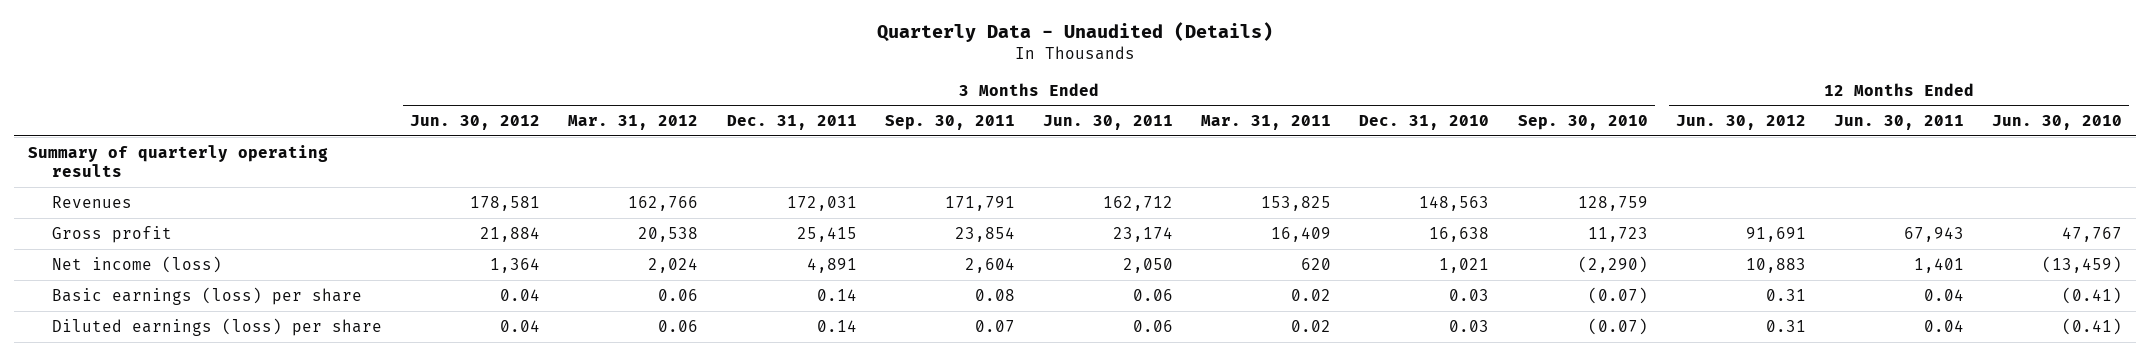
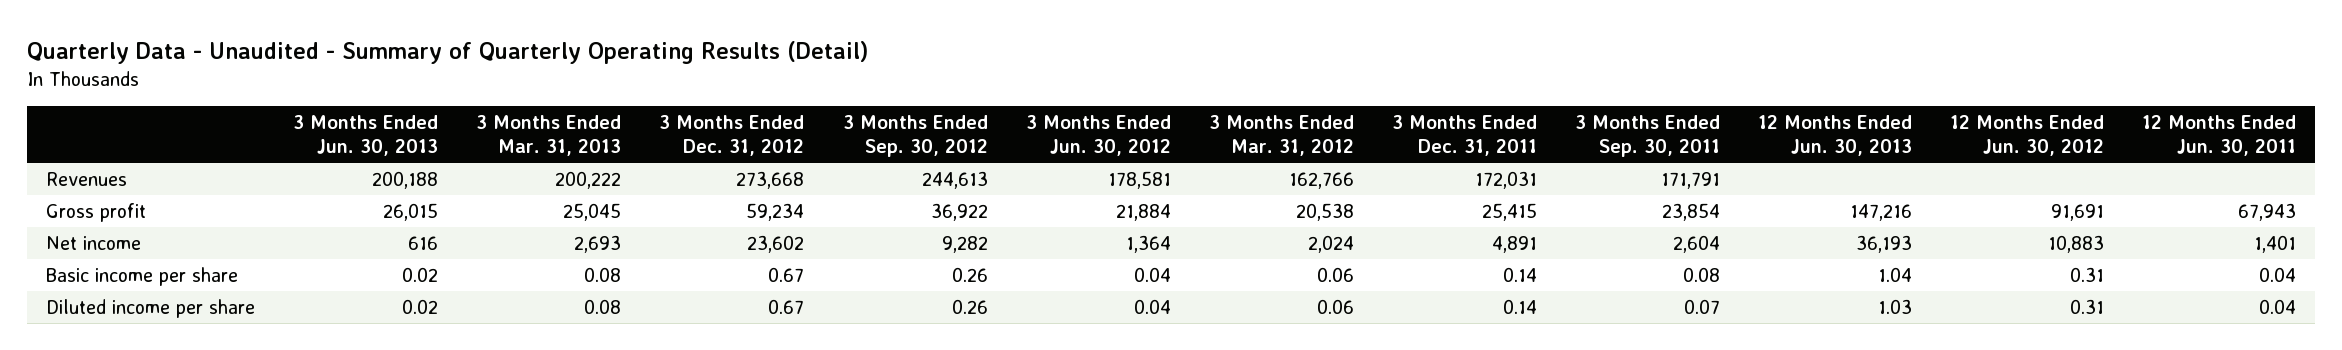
[876,22,1273,43] Quarterly Data - Unaudited (Details) -> [27,40,869,64] Quarterly Data - Unaudited - Summary of Quarterly Operating Results (Detail)
[1042,115,1173,131] Jun. 30, 2011 -> none
[1201,115,1332,131] Mar. 31, 2011 -> none
[1359,115,1490,131] Dec. 31, 2010 -> none
[1517,115,1648,131] Sep. 30, 2010 -> none
[1992,115,2123,131] Jun. 30, 2010 -> none
none -> [293,115,439,156] 3 Months Ended Jun. 30, 2013
none -> [476,115,622,156] 3 Months Ended Mar. 31, 2013
none -> [659,115,805,156] 3 Months Ended Dec. 31, 2012
none -> [842,115,988,157] 3 Months Ended Sep. 30, 2012
none -> [1757,115,1912,156] 12 Months Ended Jun. 30, 2013
[27,144,328,177] Summary of quarterly operating results -> none
[52,255,223,273] Net income (loss) -> [46,235,142,250] Net income
[52,286,363,305] Basic earnings (loss) per share -> [46,266,239,286] Basic income per share
[52,317,383,336] Diluted earnings (loss) per share -> [46,298,256,318] Diluted income per share

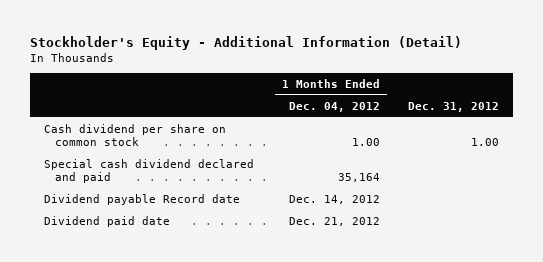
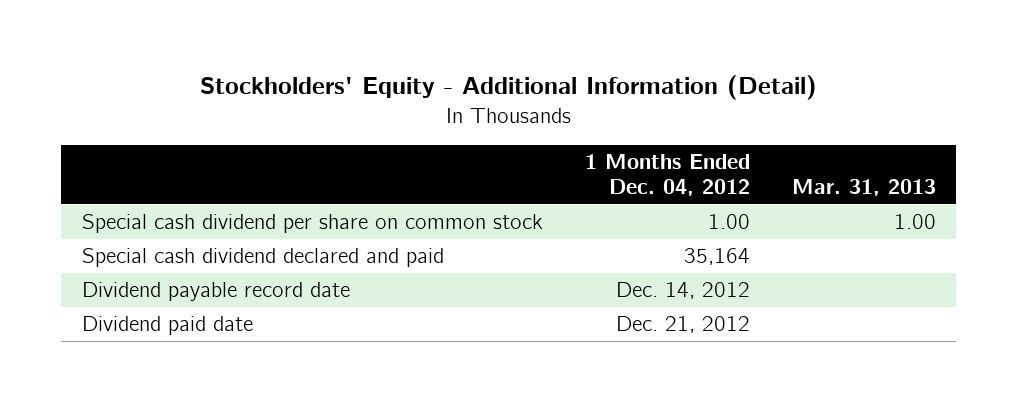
[30,36,463,51] Stockholder's Equity - Additional Information (Detail) -> [199,75,817,101] Stockholders' Equity - Additional Information (Detail)
[407,101,499,112] Dec. 31, 2012 -> none
none -> [791,179,936,197] Mar. 31, 2013
[44,123,227,147] Cash dividend per share on common stock -> [82,214,544,234] Special cash dividend per share on common stock
[44,193,241,205] Dividend payable Record date -> [82,282,351,302] Dividend payable record date

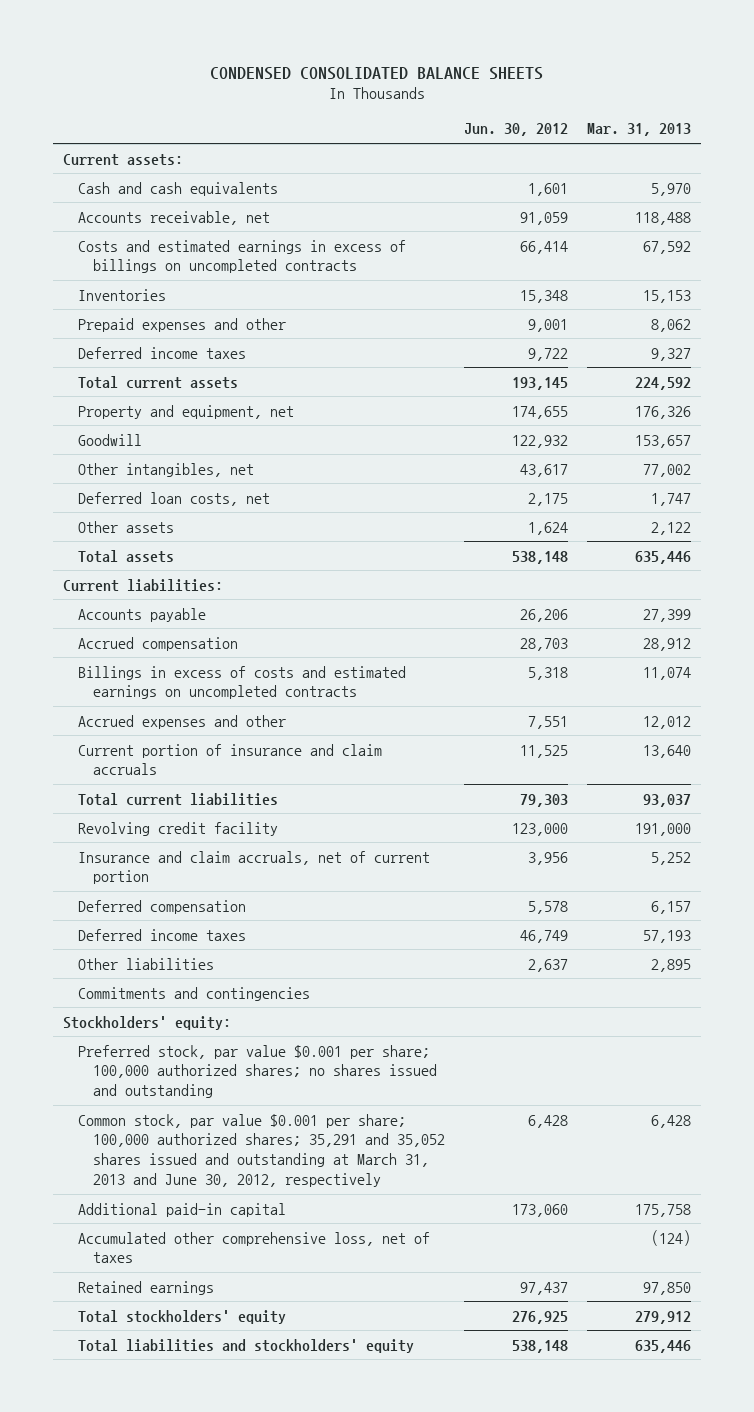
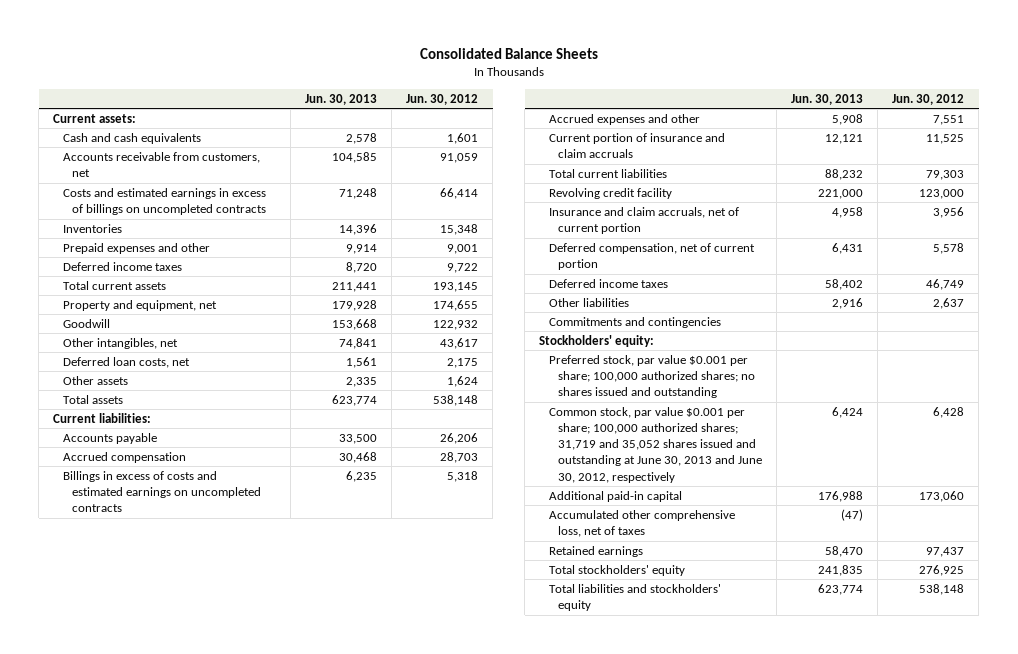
[210,66,544,80] CONDENSED CONSOLIDATED BALANCE SHEETS -> [419,47,598,59] Consolidated Balance Sheets
[587,123,692,137] Mar. 31, 2013 -> none
none -> [305,93,378,105] Jun. 30, 2013
[77,210,270,225] Accounts receivable, net -> [62,151,260,178] Accounts receivable from customers, net
[77,899,246,914] Deferred compensation -> [548,242,755,271] Deferred compensation, net of current portion
[77,1113,445,1188] Common stock, par value $0.001 per share; 100,000 authorized shares; 35,291 and 35,052 shares issued and outstanding at March 31, 2013 and June 30, 2012, respectively -> [548,406,763,483] Common stock, par value $0.001 per share; 100,000 authorized shares; 31,719 and 35,052 shares issued and outstanding at June 30, 2013 and June 30, 2012, respectively

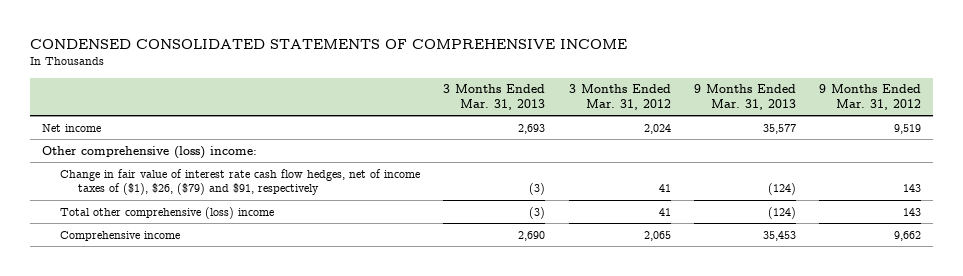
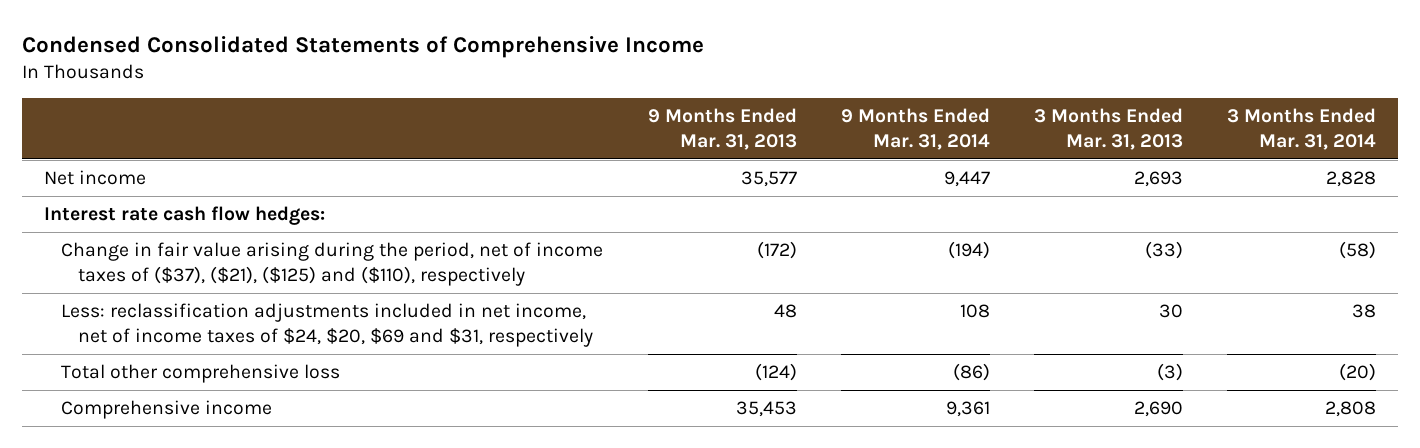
[29,38,627,49] CONDENSED CONSOLIDATED STATEMENTS OF COMPREHENSIVE INCOME -> [22,36,705,59] Condensed Consolidated Statements of Comprehensive Income
[568,84,671,110] 3 Months Ended Mar. 31, 2012 -> none
[819,84,922,110] 9 Months Ended Mar. 31, 2012 -> none
none -> [840,108,990,150] 9 Months Ended Mar. 31, 2014
none -> [1227,108,1377,150] 3 Months Ended Mar. 31, 2014
[41,145,257,159] Other comprehensive (loss) income: -> none
[59,168,420,196] Change in fair value of interest rate cash flow hedges, net of income taxes of ($1), $26, ($79) and $91, respectively -> none
none -> [44,206,326,226] Interest rate cash flow hedges:
none -> [61,242,604,286] Change in fair value arising during the period, net of income taxes of ($37), ($21), ($125) and ($110), respectively
none -> [61,303,594,347] Less: reclassification adjustments included in net income, net of income taxes of $24, $20, $69 and $31, respectively
[59,206,274,219] Total other comprehensive (loss) income -> [61,364,341,384] Total other comprehensive loss

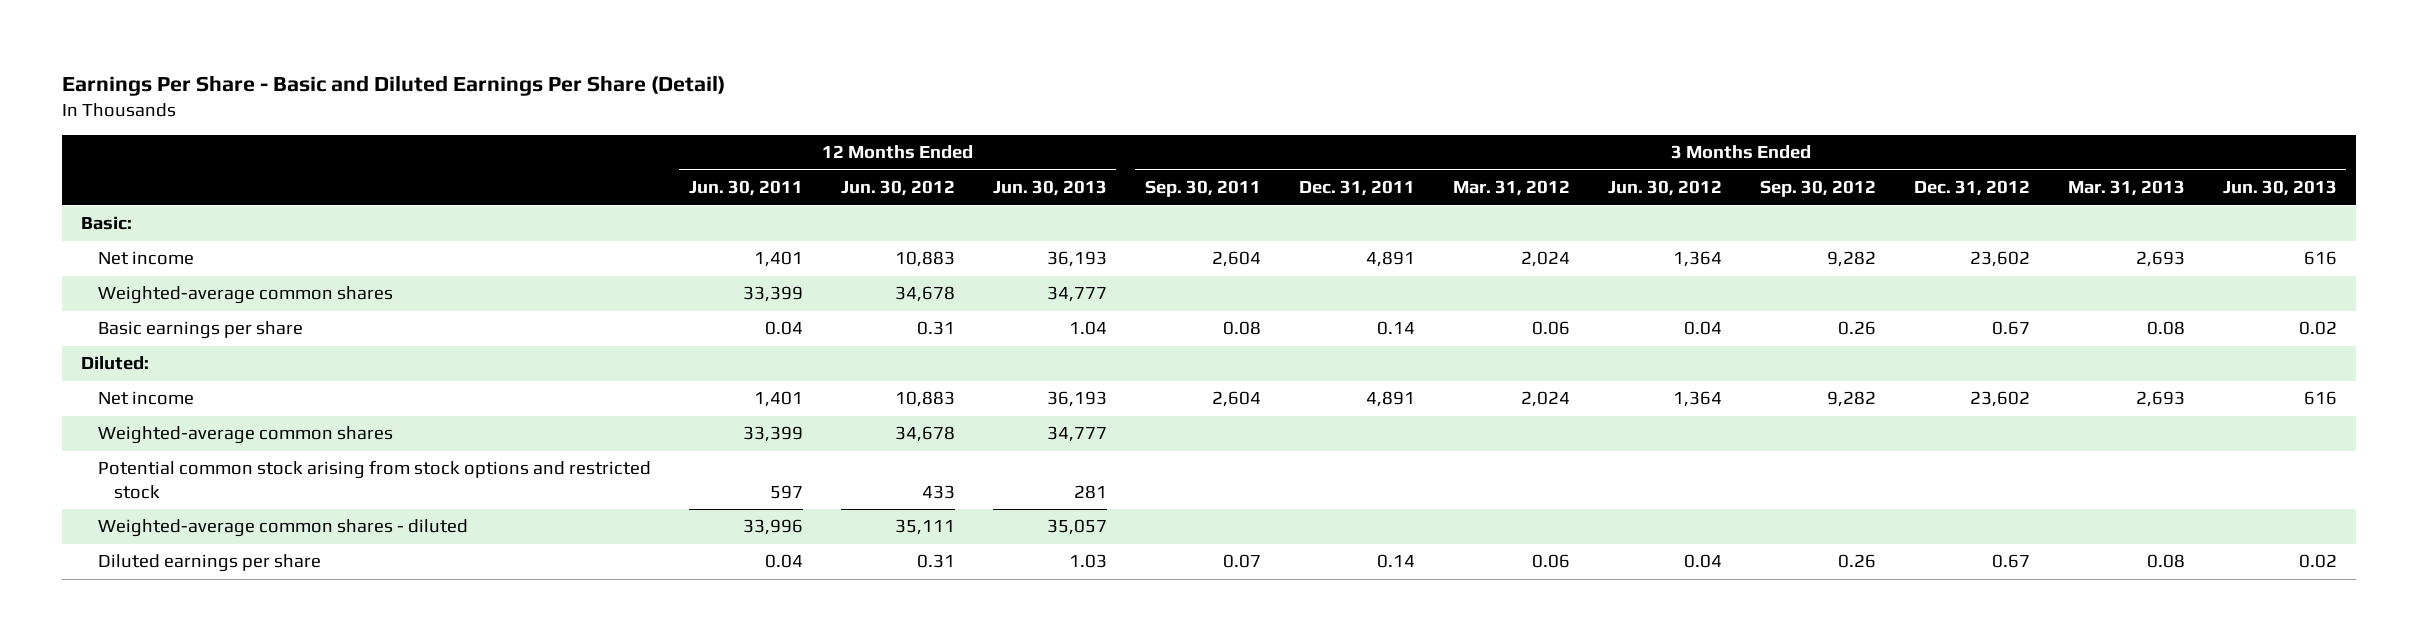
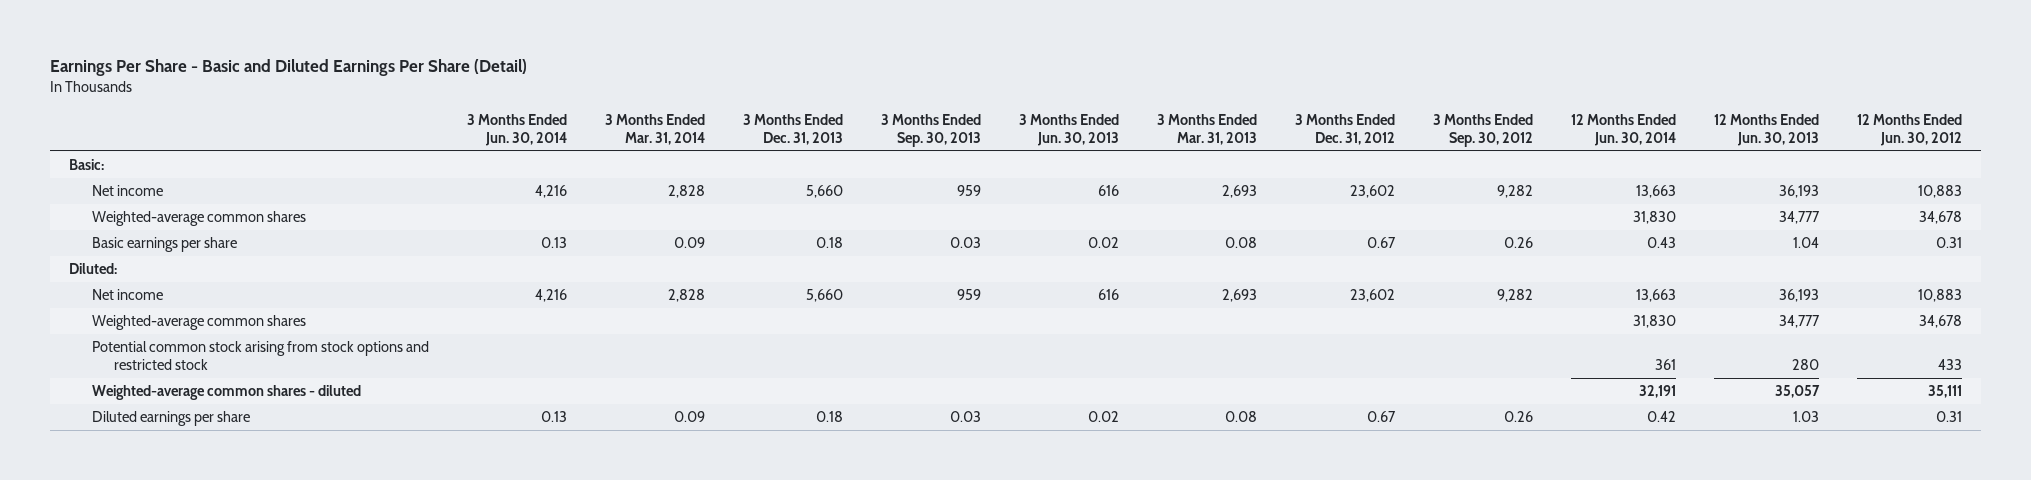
[688,180,803,197] Jun. 30, 2011 -> none
[1144,180,1261,198] Sep. 30, 2011 -> none
[1298,180,1415,197] Dec. 31, 2011 -> none
[1452,180,1570,197] Mar. 31, 2012 -> none
[1607,180,1722,197] Jun. 30, 2012 -> none
none -> [466,114,567,146] 3 Months Ended Jun. 30, 2014
none -> [604,114,705,145] 3 Months Ended Mar. 31, 2014
none -> [742,114,843,145] 3 Months Ended Dec. 31, 2013
none -> [880,114,981,147] 3 Months Ended Sep. 30, 2013
none -> [1571,114,1677,146] 12 Months Ended Jun. 30, 2014
[1073,484,1107,499] 281 -> [1792,359,1820,371] 280

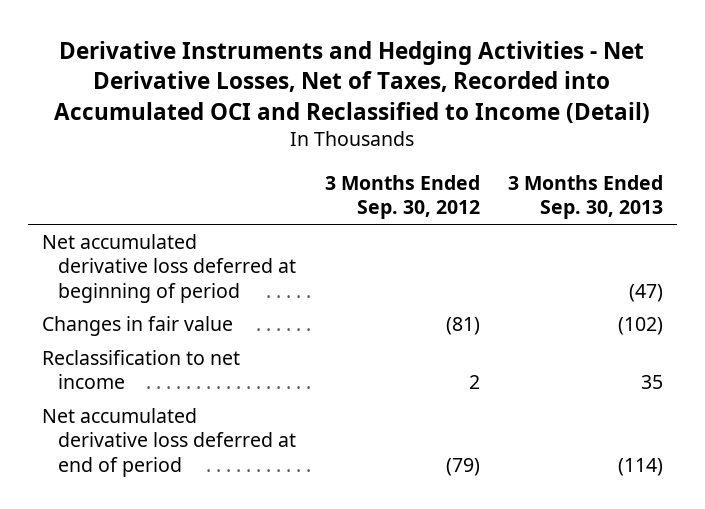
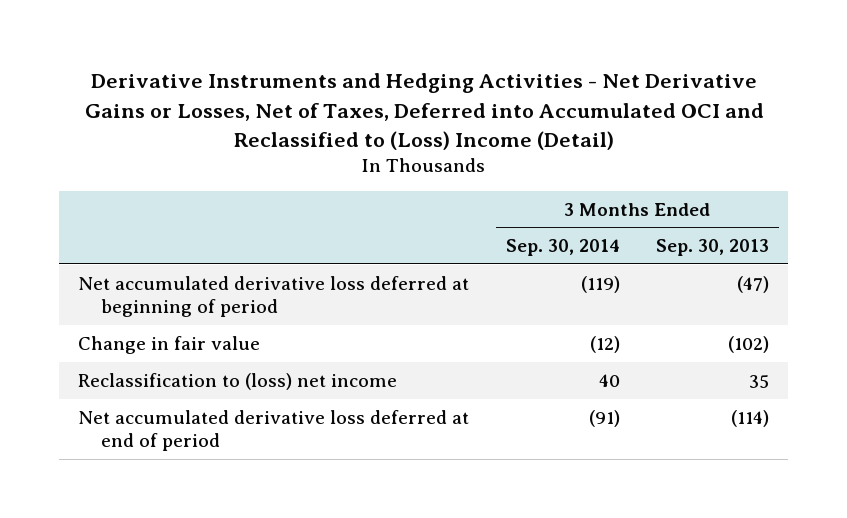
[54,40,651,123] Derivative Instruments and Hedging Activities - Net Derivative Losses, Net of Taxes, Recorded into Accumulated OCI and Reclassified to Income (Detail) -> [84,73,764,150] Derivative Instruments and Hedging Activities - Net Derivative Gains or Losses, Net of Taxes, Deferred into Accumulated OCI and Reclassified to (Loss) Income (Detail)
[324,175,480,220] 3 Months Ended Sep. 30, 2012 -> none
none -> [505,239,620,257] Sep. 30, 2014
[42,315,234,336] Changes in fair value -> [77,335,260,354] Change in fair value
[42,349,241,390] Reclassification to net income -> [77,372,397,390] Reclassification to (loss) net income

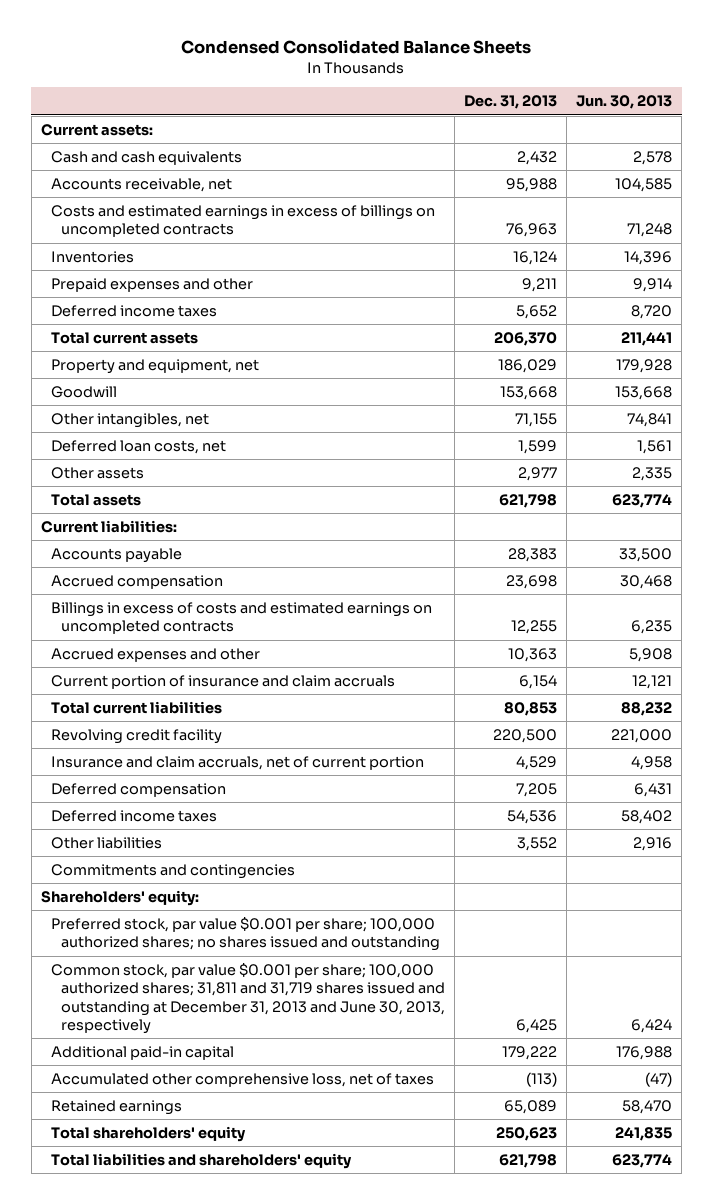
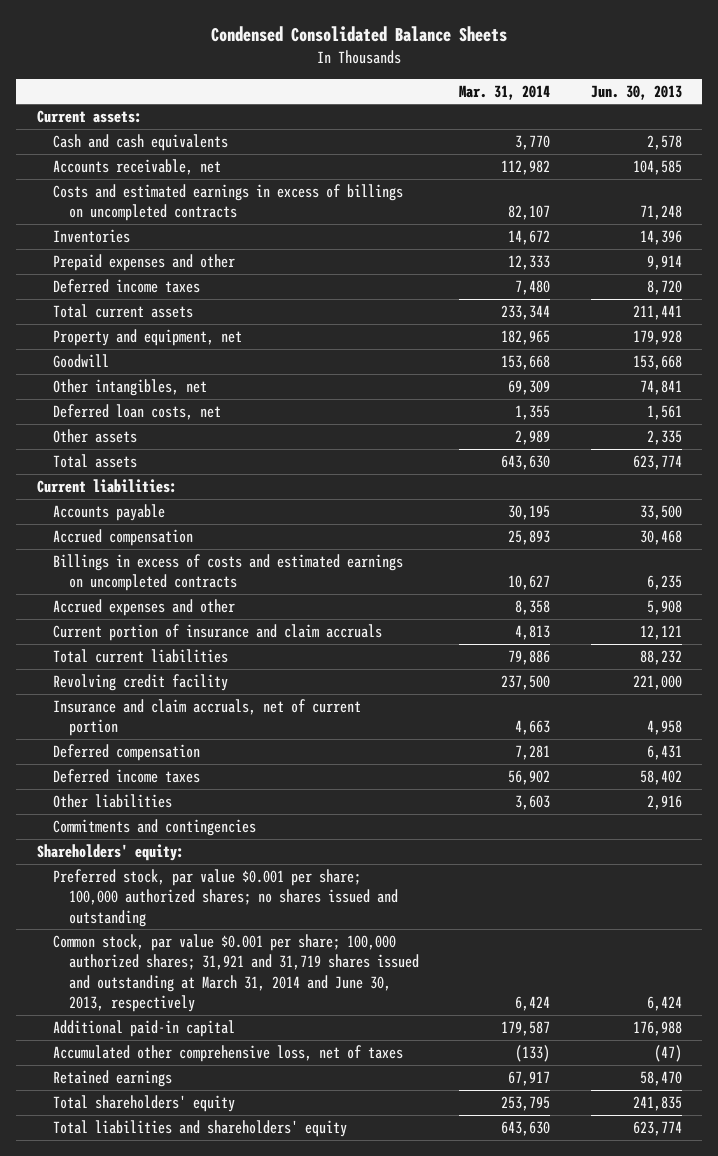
[464,95,558,110] Dec. 31, 2013 -> none
none -> [459,84,551,100] Mar. 31, 2014
[50,962,446,1034] Common stock, par value $0.001 per share; 100,000 authorized shares; 31,811 and 31,719 shares issued and outstanding at December 31, 2013 and June 30, 2013, respectively -> [52,933,420,1012] Common stock, par value $0.001 per share; 100,000 authorized shares; 31,921 and 31,719 shares issued and outstanding at March 31, 2014 and June 30, 2013, respectively

